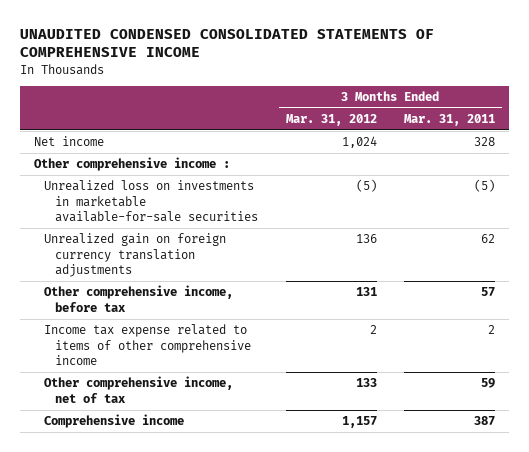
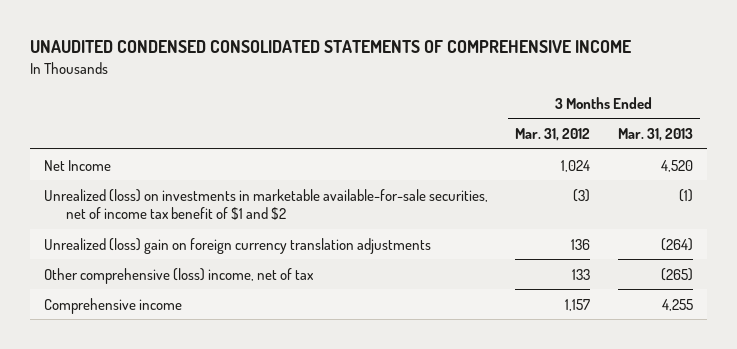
[404,114,496,127] Mar. 31, 2011 -> none
none -> [618,128,694,142] Mar. 31, 2013
[33,157,230,172] Other comprehensive income : -> none
[44,285,234,312] Other comprehensive income, before tax -> none
[44,324,252,366] Income tax expense related to items of other comprehensive income -> none
[33,136,104,147] Net income -> [43,159,111,171] Net Income
[44,180,259,223] Unrealized loss on investments in marketable available-for-sale securities -> [43,188,488,221] Unrealized (loss) on investments in marketable available-for-sale securities, net of income tax benefit of $1 and $2
[355,179,377,193] (5) -> [573,188,591,202] (3)
[44,233,227,278] Unrealized gain on foreign currency translation adjustments -> [43,237,431,254] Unrealized (loss) gain on foreign currency translation adjustments
[44,376,234,403] Other comprehensive income, net of tax -> [43,267,314,284] Other comprehensive (loss) income, net of tax

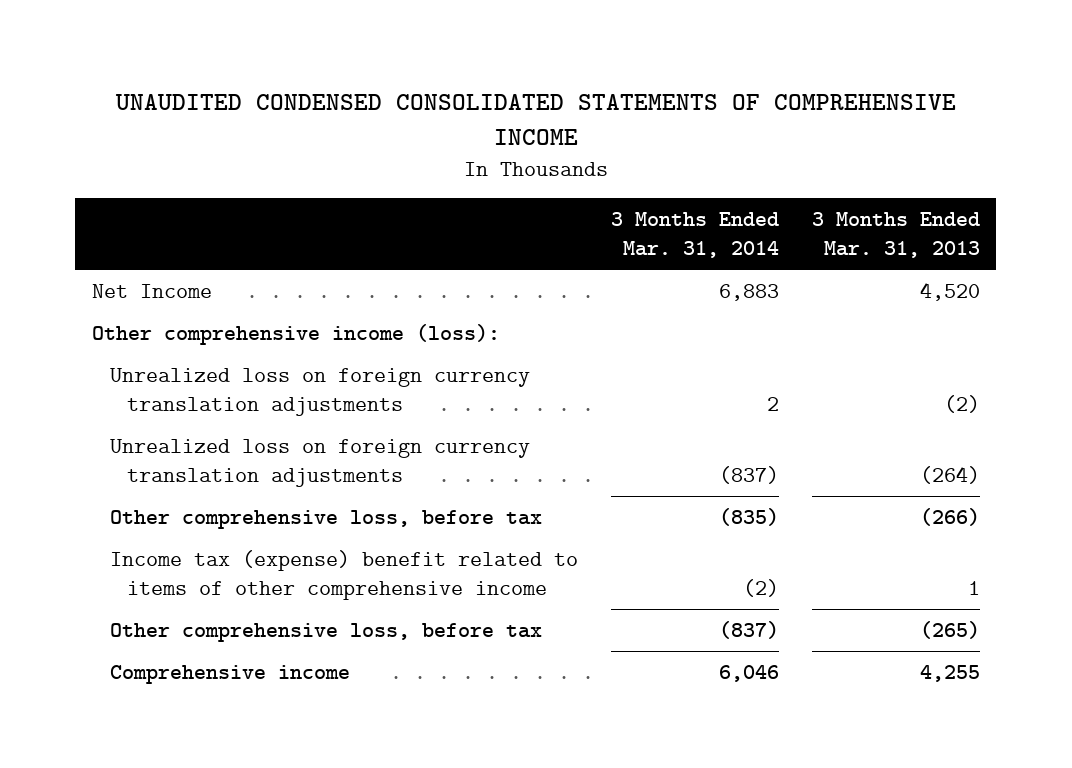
[515,128,591,142] Mar. 31, 2012 -> none
none -> [610,211,779,258] 3 Months Ended Mar. 31, 2014
[43,188,488,221] Unrealized (loss) on investments in marketable available-for-sale securities, net of income tax benefit of $1 and $2 -> none
none -> [91,323,500,345] Other comprehensive income (loss):
none -> [109,367,530,416] Unrealized loss on foreign currency translation adjustments
[43,237,431,254] Unrealized (loss) gain on foreign currency translation adjustments -> [109,438,530,487] Unrealized loss on foreign currency translation adjustments
none -> [109,509,542,529] Other comprehensive loss, before tax
none -> [109,549,578,600] Income tax (expense) benefit related to items of other comprehensive income
[43,267,314,284] Other comprehensive (loss) income, net of tax -> [109,622,542,642] Other comprehensive loss, before tax

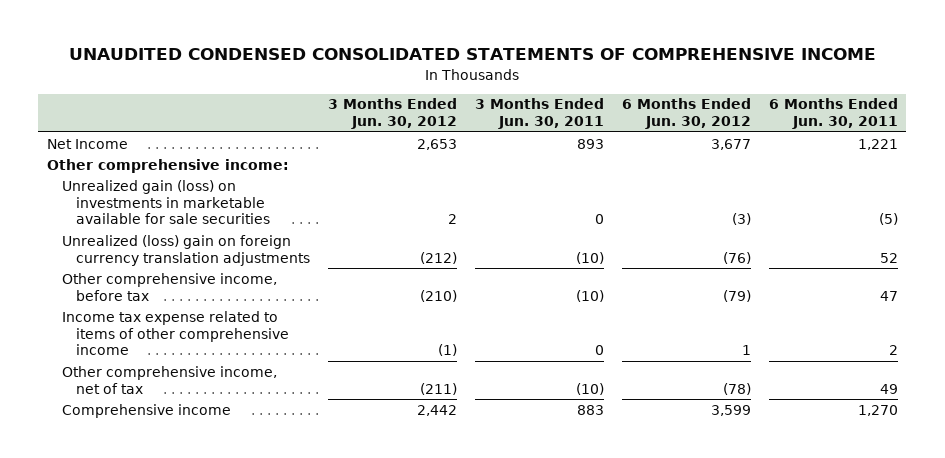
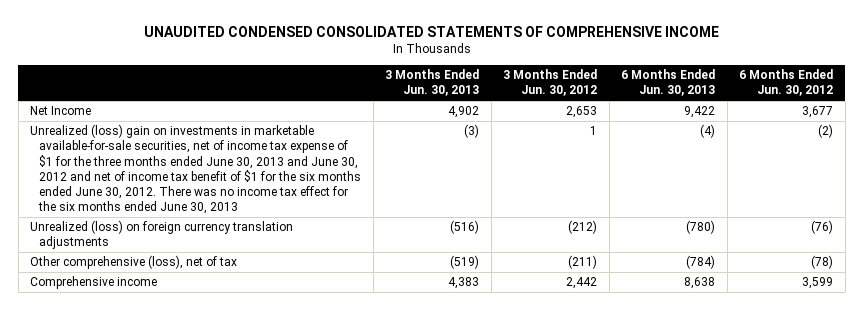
[474,98,604,130] 3 Months Ended Jun. 30, 2011 -> none
[768,98,898,130] 6 Months Ended Jun. 30, 2011 -> none
none -> [385,69,480,97] 3 Months Ended Jun. 30, 2013
none -> [621,69,716,97] 6 Months Ended Jun. 30, 2013
[47,158,290,173] Other comprehensive income: -> none
[61,272,277,301] Other comprehensive income, before tax -> none
[61,310,290,356] Income tax expense related to items of other comprehensive income -> none
[61,179,271,225] Unrealized gain (loss) on investments in marketable available for sale securities -> [30,124,361,215] Unrealized (loss) gain on investments in marketable available-for-sale securities, net of income tax expense of $1 for the three months ended June 30, 2013 and June 30, 2012 and net of income tax benefit of $1 for the six months ended June 30, 2012. There was no income tax effect for the six months ended June 30, 2013
[448,214,458,225] 2 -> [590,126,598,136] 1
[731,213,751,226] (3) -> [818,124,834,139] (2)
[61,234,311,266] Unrealized (loss) gain on foreign currency translation adjustments -> [30,220,294,250] Unrealized (loss) on foreign currency translation adjustments
[61,365,277,394] Other comprehensive income, net of tax -> [30,255,238,270] Other comprehensive (loss), net of tax

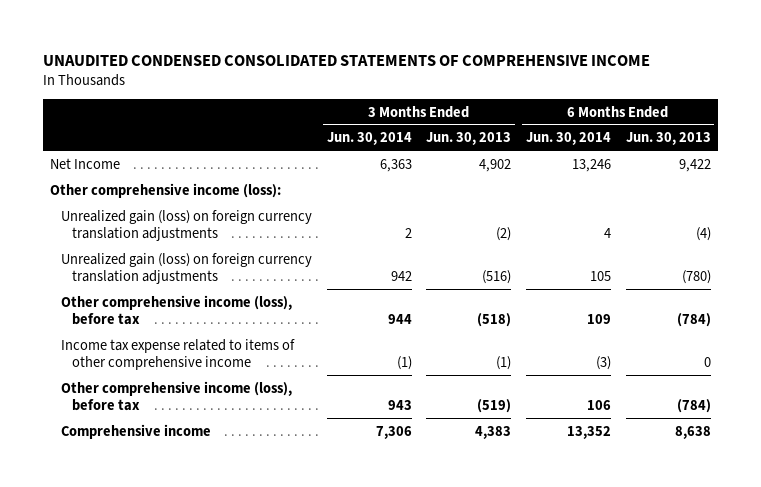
[503,69,598,97] 3 Months Ended Jun. 30, 2012 -> none
[739,69,834,97] 6 Months Ended Jun. 30, 2012 -> none
none -> [326,132,412,146] Jun. 30, 2014
none -> [525,132,611,146] Jun. 30, 2014
[30,124,361,215] Unrealized (loss) gain on investments in marketable available-for-sale securities, net of income tax expense of $1 for the three months ended June 30, 2013 and June 30, 2012 and net of income tax benefit of $1 for the six months ended June 30, 2012. There was no income tax effect for the six months ended June 30, 2013 -> none
none -> [50,182,282,198] Other comprehensive income (loss):
none -> [61,209,313,242] Unrealized gain (loss) on foreign currency translation adjustments
[30,220,294,250] Unrealized (loss) on foreign currency translation adjustments -> [61,252,313,285] Unrealized gain (loss) on foreign currency translation adjustments
none -> [61,294,293,326] Other comprehensive income (loss), before tax
none -> [61,338,296,371] Income tax expense related to items of other comprehensive income
[30,255,238,270] Other comprehensive (loss), net of tax -> [61,380,293,412] Other comprehensive income (loss), before tax

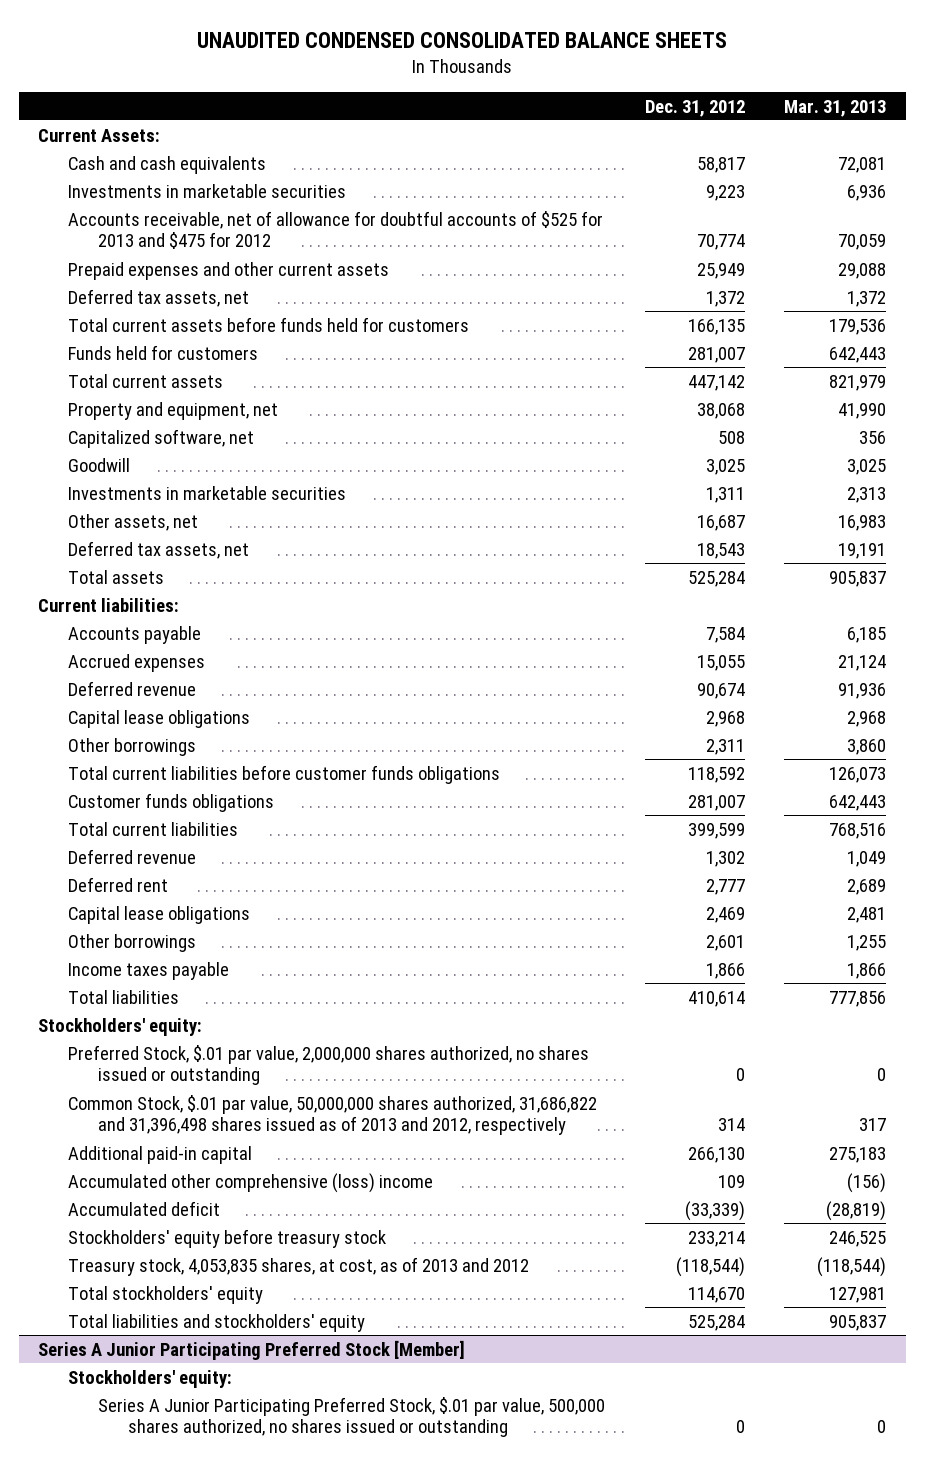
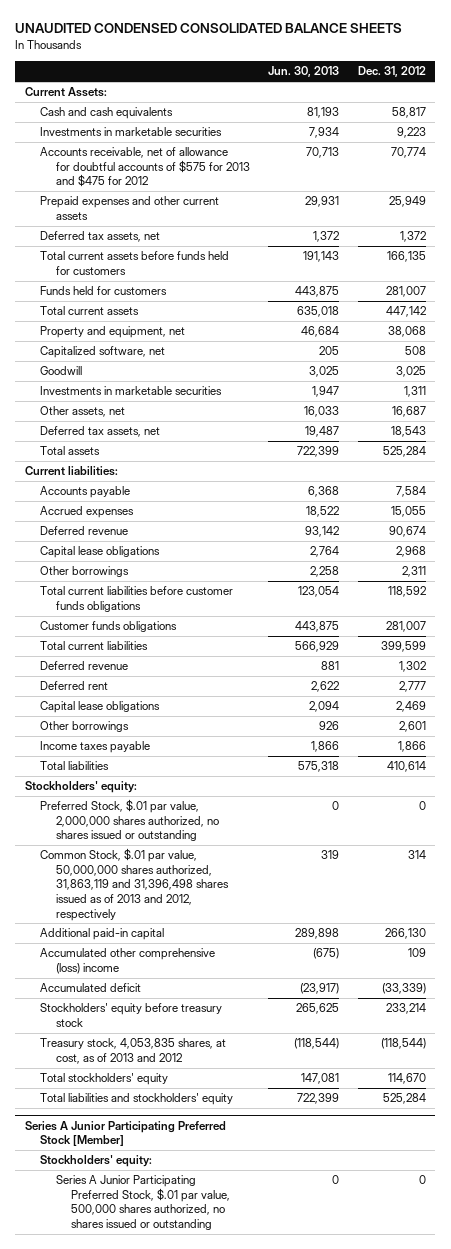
[784,99,887,117] Mar. 31, 2013 -> none
none -> [268,66,340,78] Jun. 30, 2013
[68,210,604,250] Accounts receivable, net of allowance for doubtful accounts of $525 for 2013 and $475 for 2012 -> [40,147,250,188] Accounts receivable, net of allowance for doubtful accounts of $575 for 2013 and $475 for 2012
[68,1094,598,1136] Common Stock, $.01 par value, 50,000,000 shares authorized, 31,686,822 and 31,396,498 shares issued as of 2013 and 2012, respectively -> [40,848,229,921] Common Stock, $.01 par value, 50,000,000 shares authorized, 31,863,119 and 31,396,498 shares issued as of 2013 and 2012, respectively

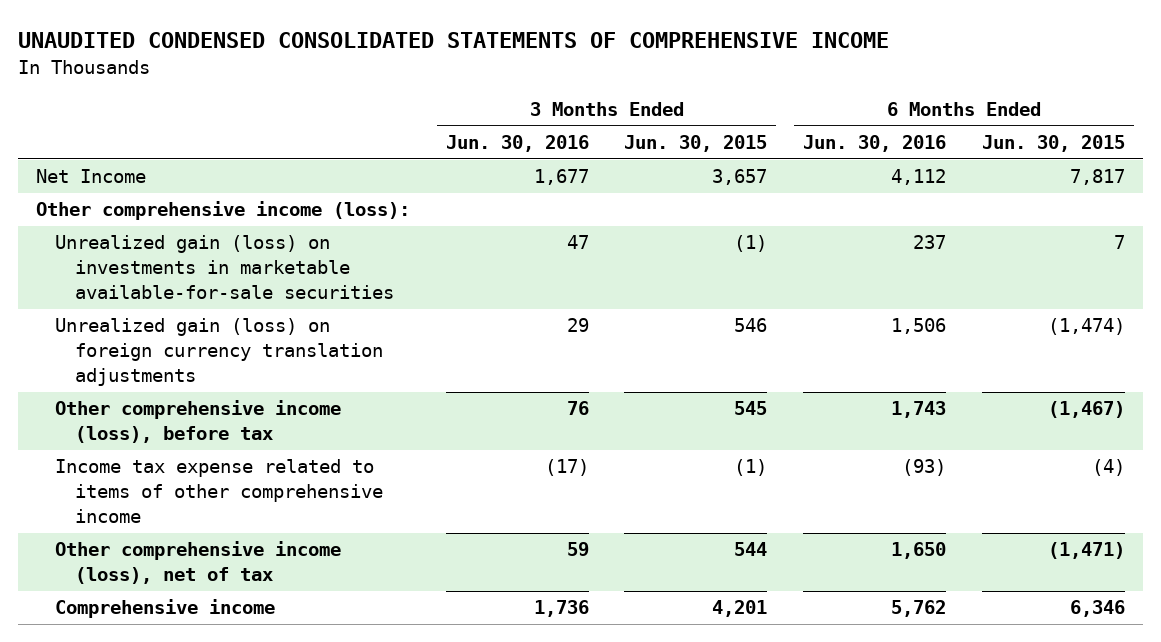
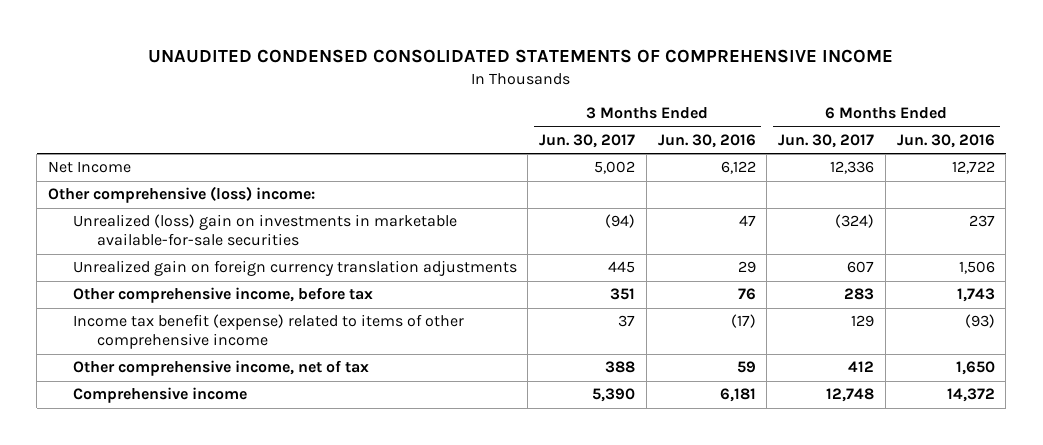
[624,135,768,153] Jun. 30, 2015 -> none
[981,135,1125,153] Jun. 30, 2015 -> none
none -> [539,133,636,148] Jun. 30, 2017
none -> [778,133,875,148] Jun. 30, 2017
[533,169,589,186] 1,677 -> [720,161,756,175] 6,122
[891,169,947,186] 4,112 -> [951,161,995,175] 12,722
[35,201,410,221] Other comprehensive income (loss): -> [48,186,316,204] Other comprehensive (loss) income:
[55,235,394,300] Unrealized gain (loss) on investments in marketable available-for-sale securities -> [72,214,457,247] Unrealized (loss) gain on investments in marketable available-for-sale securities
[55,318,383,387] Unrealized gain (loss) on foreign currency translation adjustments -> [72,260,517,277] Unrealized gain on foreign currency translation adjustments
[55,400,342,444] Other comprehensive income (loss), before tax -> [72,287,373,304] Other comprehensive income, before tax
[55,459,383,524] Income tax expense related to items of other comprehensive income -> [72,314,464,350] Income tax benefit (expense) related to items of other comprehensive income
[55,541,342,585] Other comprehensive income (loss), net of tax -> [72,360,369,377] Other comprehensive income, net of tax
[533,600,589,618] 1,736 -> [719,388,756,403] 6,181
[891,600,947,618] 5,762 -> [946,388,995,403] 14,372

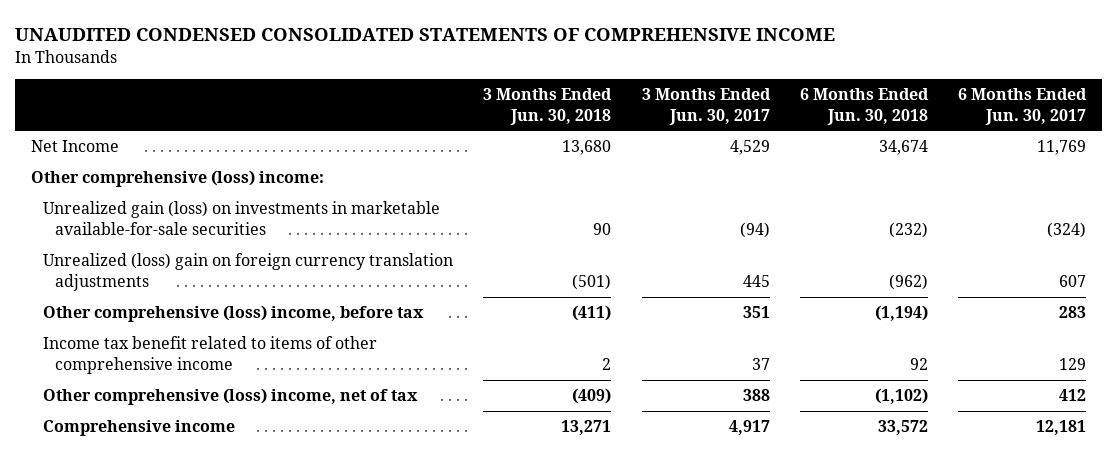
[657,133,756,148] Jun. 30, 2016 -> none
[896,133,995,148] Jun. 30, 2016 -> none
none -> [483,87,613,125] 3 Months Ended Jun. 30, 2018
none -> [799,87,929,125] 6 Months Ended Jun. 30, 2018
[594,161,636,175] 5,002 -> [729,140,770,156] 4,529
[830,161,875,175] 12,336 -> [1037,140,1087,156] 11,769
[72,214,457,247] Unrealized (loss) gain on investments in marketable available-for-sale securities -> [42,201,440,236] Unrealized gain (loss) on investments in marketable available-for-sale securities
[72,260,517,277] Unrealized gain on foreign currency translation adjustments -> [42,253,453,292] Unrealized (loss) gain on foreign currency translation adjustments
[72,287,373,304] Other comprehensive income, before tax -> [42,305,424,323] Other comprehensive (loss) income, before tax
[72,314,464,350] Income tax benefit (expense) related to items of other comprehensive income -> [42,336,377,375] Income tax benefit related to items of other comprehensive income
[72,360,369,377] Other comprehensive income, net of tax -> [42,388,418,406] Other comprehensive (loss) income, net of tax
[592,388,636,403] 5,390 -> [728,420,770,436] 4,917
[826,388,875,403] 12,748 -> [1036,420,1087,436] 12,181

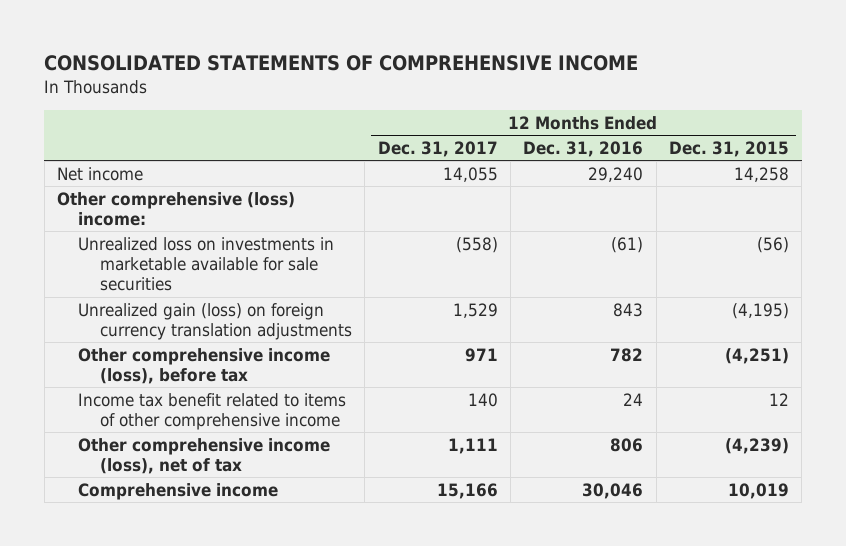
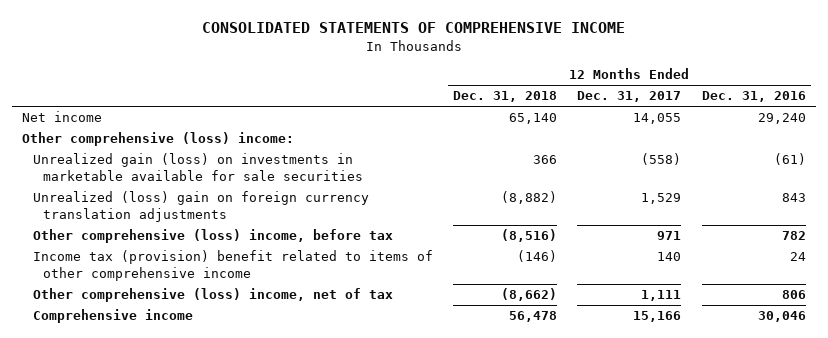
[669,141,790,158] Dec. 31, 2015 -> none
none -> [453,91,558,103] Dec. 31, 2018
[78,236,335,292] Unrealized loss on investments in marketable available for sale securities -> [32,153,364,182] Unrealized gain (loss) on investments in marketable available for sale securities
[78,302,352,341] Unrealized gain (loss) on foreign currency translation adjustments -> [32,191,369,223] Unrealized (loss) gain on foreign currency translation adjustments
[78,347,331,385] Other comprehensive income (loss), before tax -> [32,229,393,244] Other comprehensive (loss) income, before tax
[78,392,347,431] Income tax benefit related to items of other comprehensive income -> [32,250,433,282] Income tax (provision) benefit related to items of other comprehensive income
[78,437,331,475] Other comprehensive income (loss), net of tax -> [32,288,393,303] Other comprehensive (loss) income, net of tax

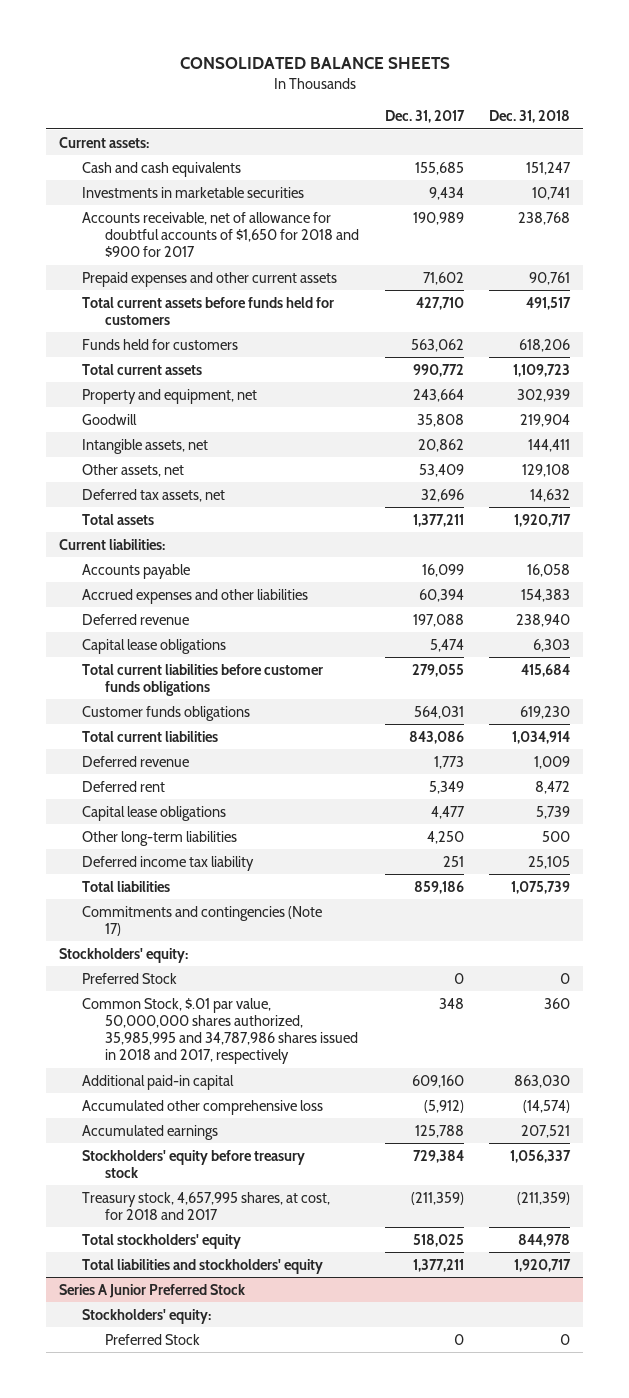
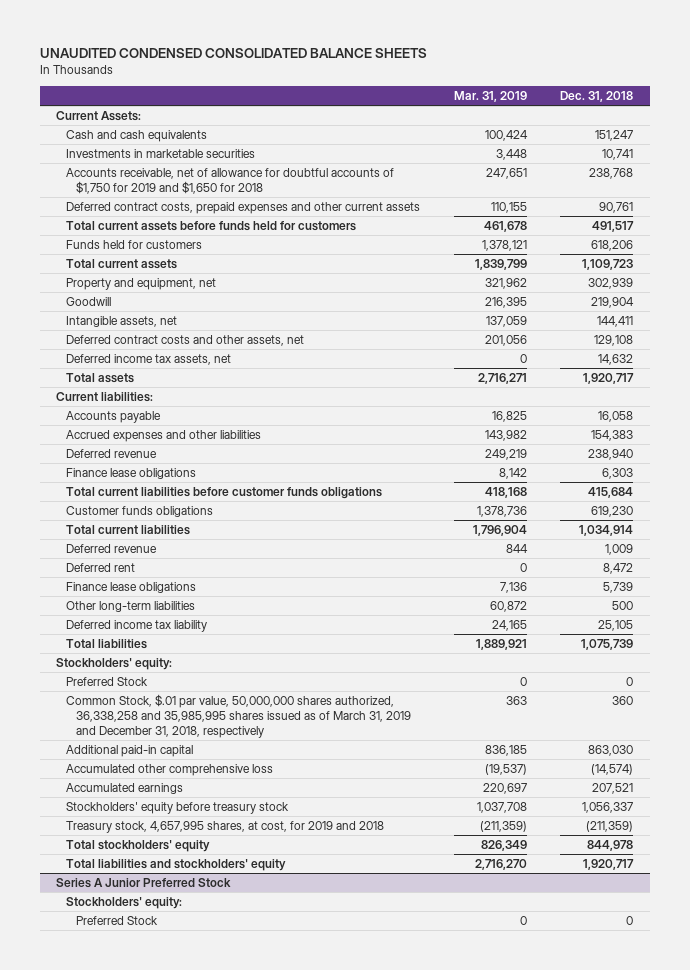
[179,56,450,69] CONSOLIDATED BALANCE SHEETS -> [39,48,427,59] UNAUDITED CONDENSED CONSOLIDATED BALANCE SHEETS
[384,110,465,124] Dec. 31, 2017 -> none
none -> [453,90,527,102] Mar. 31, 2019
[58,136,149,148] Current assets: -> [56,110,142,121] Current Assets:
[81,211,359,257] Accounts receivable, net of allowance for doubtful accounts of $1,650 for 2018 and $900 for 2017 -> [66,167,395,194] Accounts receivable, net of allowance for doubtful accounts of $1,750 for 2019 and $1,650 for 2018
[81,271,337,287] Prepaid expenses and other current assets -> [66,201,421,214] Deferred contract costs, prepaid expenses and other current assets
[81,463,184,477] Other assets, net -> [66,334,305,346] Deferred contract costs and other assets, net
[81,488,225,502] Deferred tax assets, net -> [66,353,232,365] Deferred income tax assets, net
[81,638,226,654] Capital lease obligations -> [66,467,197,479] Finance lease obligations
[81,805,226,821] Capital lease obligations -> [66,581,197,593] Finance lease obligations
[81,905,322,936] Commitments and contingencies (Note 17) -> none
[81,997,358,1064] Common Stock, $.01 par value, 50,000,000 shares authorized, 35,985,995 and 34,787,986 shares issued in 2018 and 2017, respectively -> [66,693,412,739] Common Stock, $.01 par value, 50,000,000 shares authorized, 36,338,258 and 35,985,995 shares issued as of March 31, 2019 and December 31, 2018, respectively
[81,1191,330,1220] Treasury stock, 4,657,995 shares, at cost, for 2018 and 2017 -> [66,820,385,833] Treasury stock, 4,657,995 shares, at cost, for 2019 and 2018

